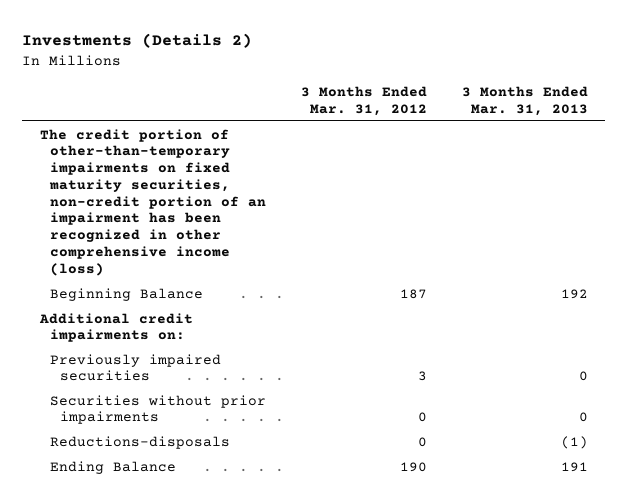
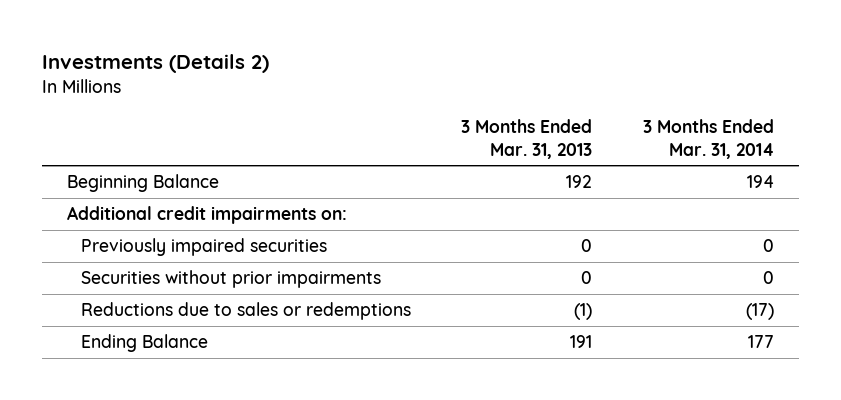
[300,85,427,116] 3 Months Ended Mar. 31, 2012 -> none
none -> [642,119,774,159] 3 Months Ended Mar. 31, 2014
[39,128,267,276] The credit portion of other-than-temporary impairments on fixed maturity securities, non-credit portion of an impairment has been recognized in other comprehensive income (loss) -> none
[50,435,231,449] Reductions-disposals -> [80,302,411,321] Reductions due to sales or redemptions

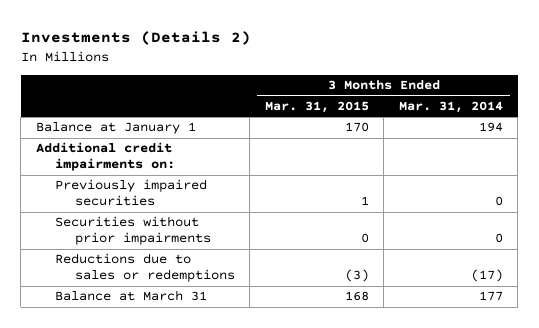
[461,119,593,159] 3 Months Ended Mar. 31, 2013 -> none
none -> [264,100,369,113] Mar. 31, 2015
[67,174,220,193] Beginning Balance -> [35,122,196,135] Balance at January 1
[80,334,208,353] Ending Balance -> [55,290,208,302] Balance at March 31

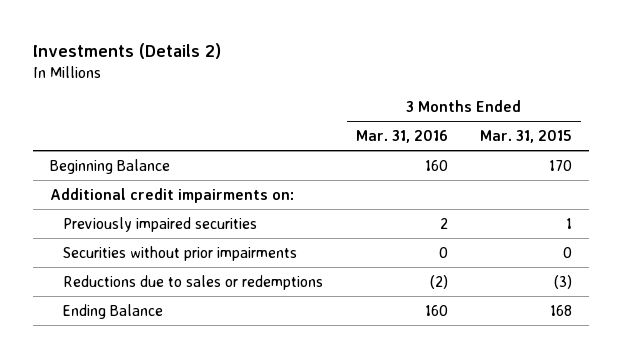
[398,100,503,113] Mar. 31, 2014 -> none
none -> [355,129,448,143] Mar. 31, 2016
[35,122,196,135] Balance at January 1 -> [49,158,170,174] Beginning Balance
[55,290,208,302] Balance at March 31 -> [62,303,163,319] Ending Balance

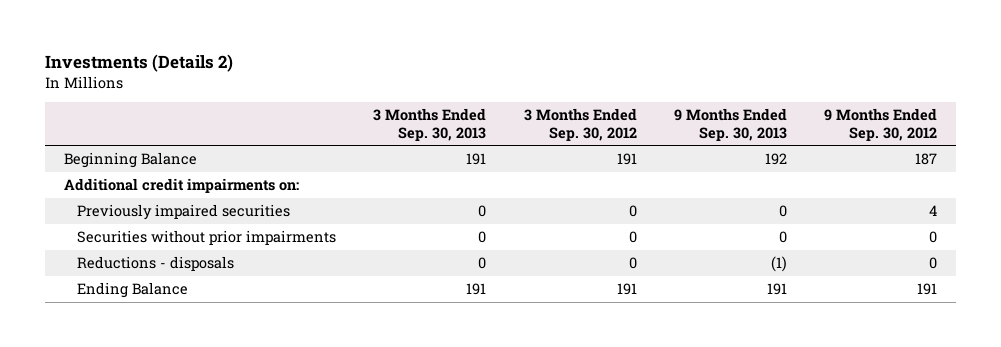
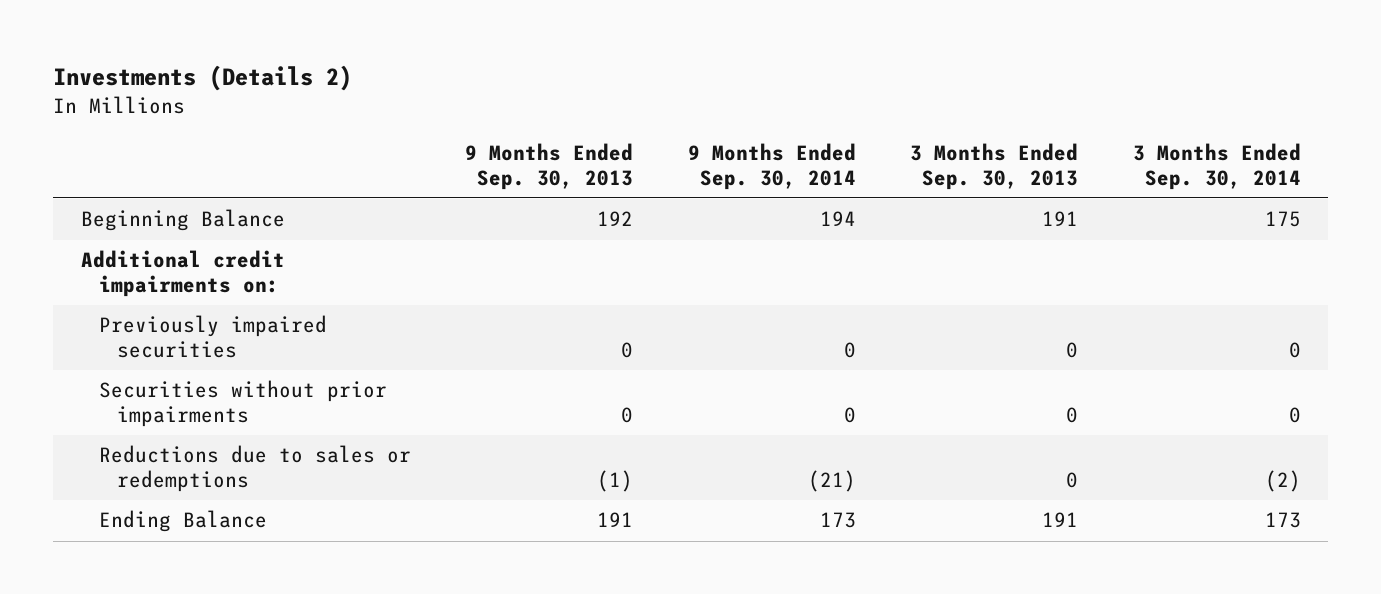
[523,108,637,141] 3 Months Ended Sep. 30, 2012 -> none
[824,108,938,141] 9 Months Ended Sep. 30, 2012 -> none
none -> [687,143,856,190] 9 Months Ended Sep. 30, 2014
none -> [1132,143,1301,190] 3 Months Ended Sep. 30, 2014
[77,256,235,272] Reductions - disposals -> [99,445,412,492] Reductions due to sales or redemptions

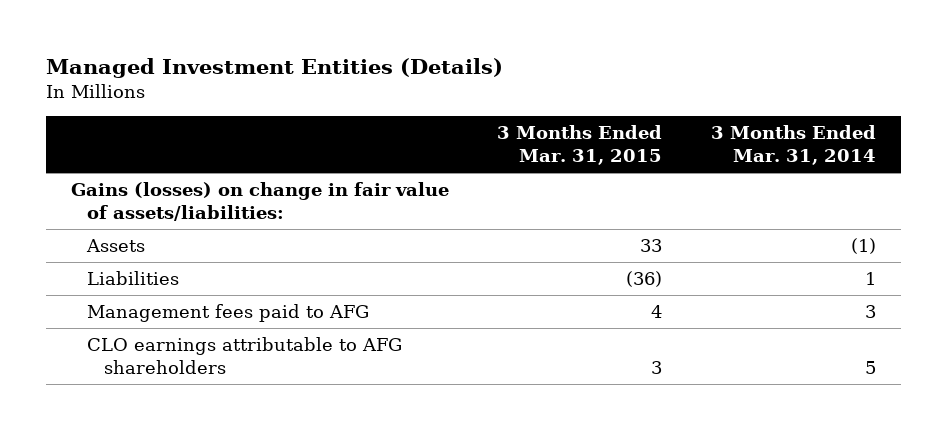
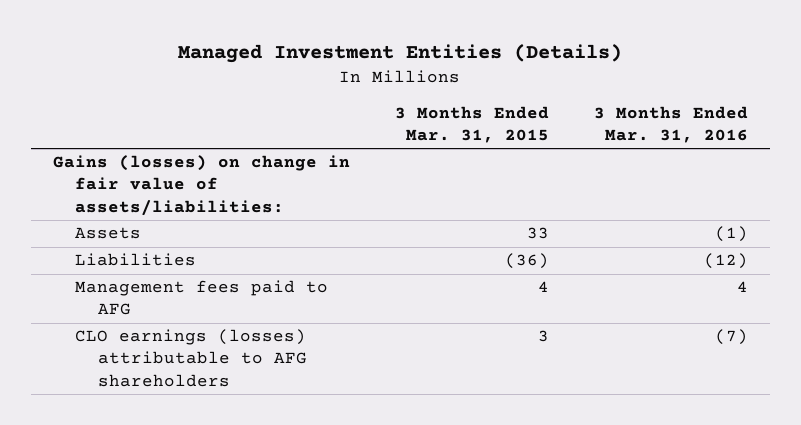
[711,125,877,166] 3 Months Ended Mar. 31, 2014 -> none
none -> [593,106,748,144] 3 Months Ended Mar. 31, 2016
[87,337,403,375] CLO earnings attributable to AFG shareholders -> [75,329,307,387] CLO earnings (losses) attributable to AFG shareholders

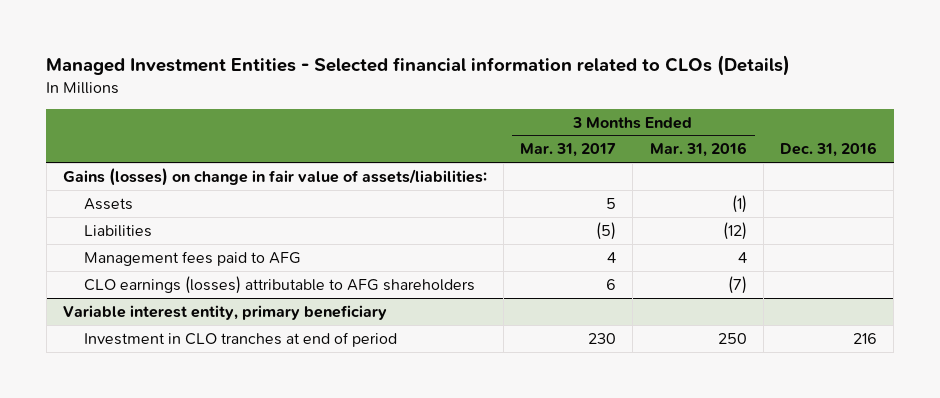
[178,44,623,64] Managed Investment Entities (Details) -> [46,55,791,77] Managed Investment Entities - Selected financial information related to CLOs (Details)
[394,106,549,144] 3 Months Ended Mar. 31, 2015 -> none
none -> [520,143,617,158] Mar. 31, 2017
none -> [780,142,878,158] Dec. 31, 2016
none -> [62,304,387,320] Variable interest entity, primary beneficiary
none -> [83,331,397,347] Investment in CLO tranches at end of period

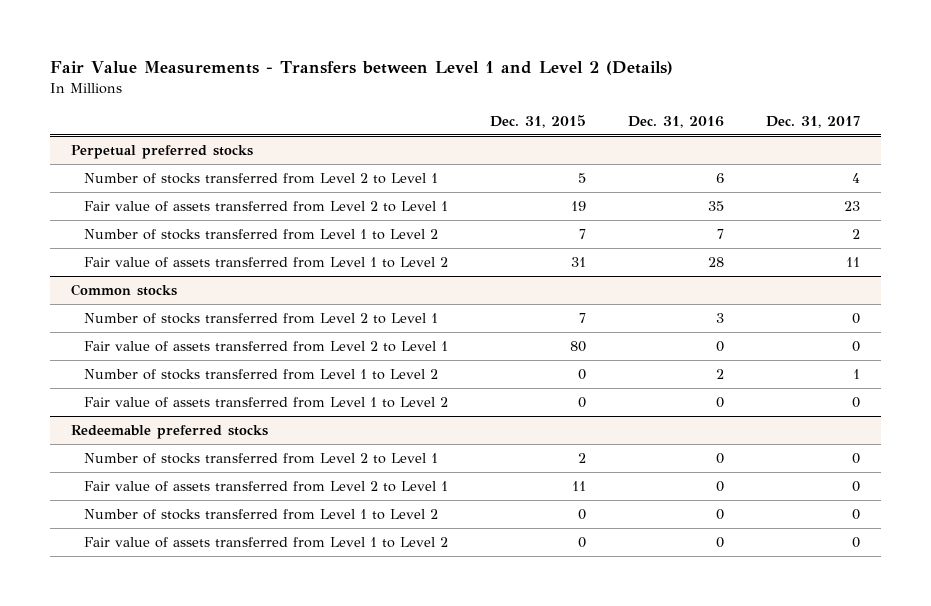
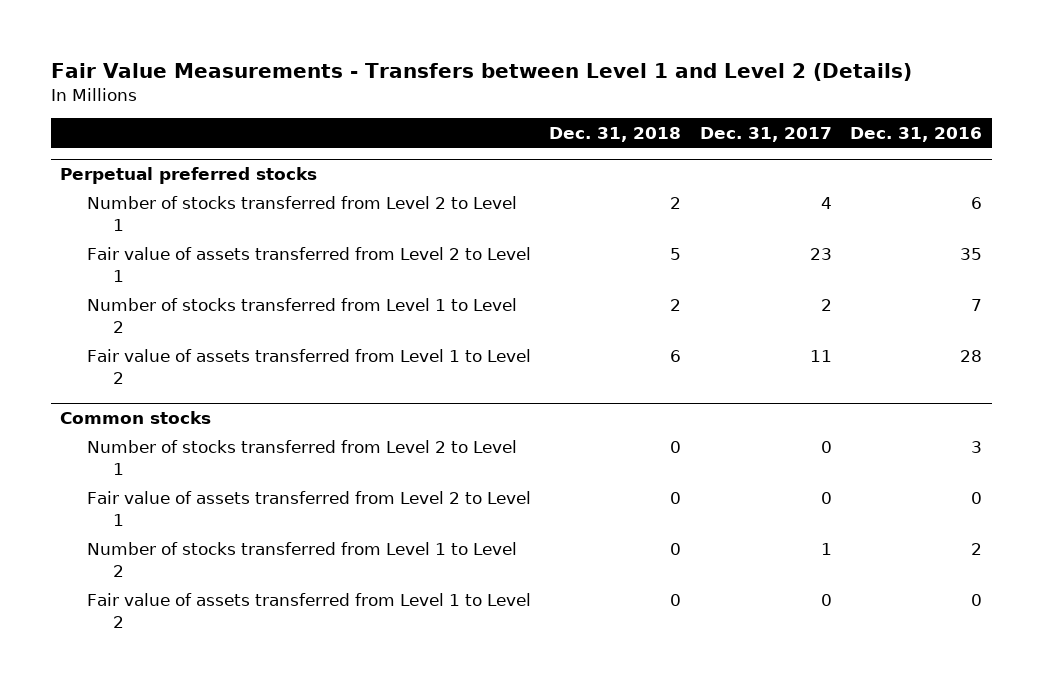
[489,114,586,128] Dec. 31, 2015 -> none
none -> [549,127,682,143] Dec. 31, 2018
[71,424,269,439] Redeemable preferred stocks -> none
[83,452,438,464] Number of stocks transferred from Level 2 to Level 1 -> none
[83,480,448,492] Fair value of assets transferred from Level 2 to Level 1 -> none
[83,508,438,520] Number of stocks transferred from Level 1 to Level 2 -> none
[83,536,448,548] Fair value of assets transferred from Level 1 to Level 2 -> none

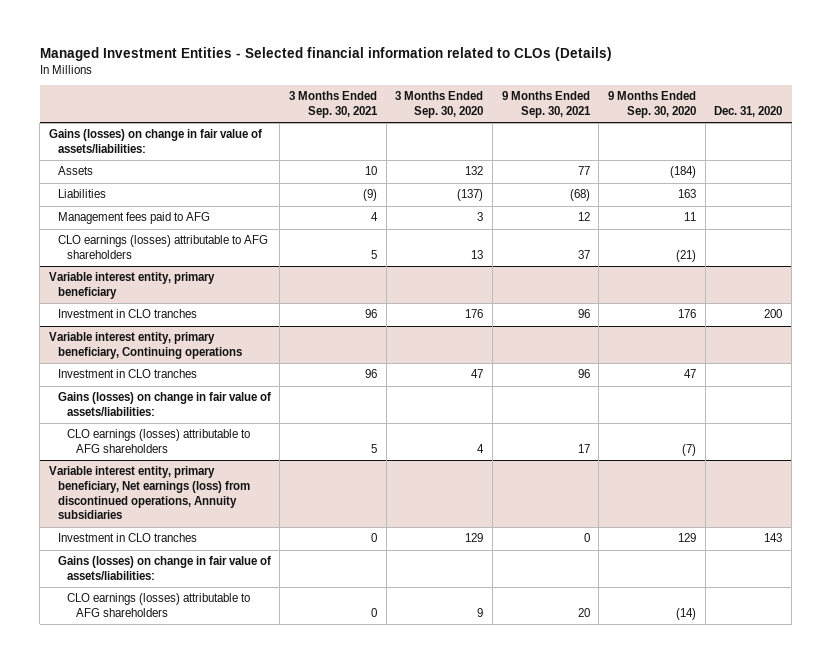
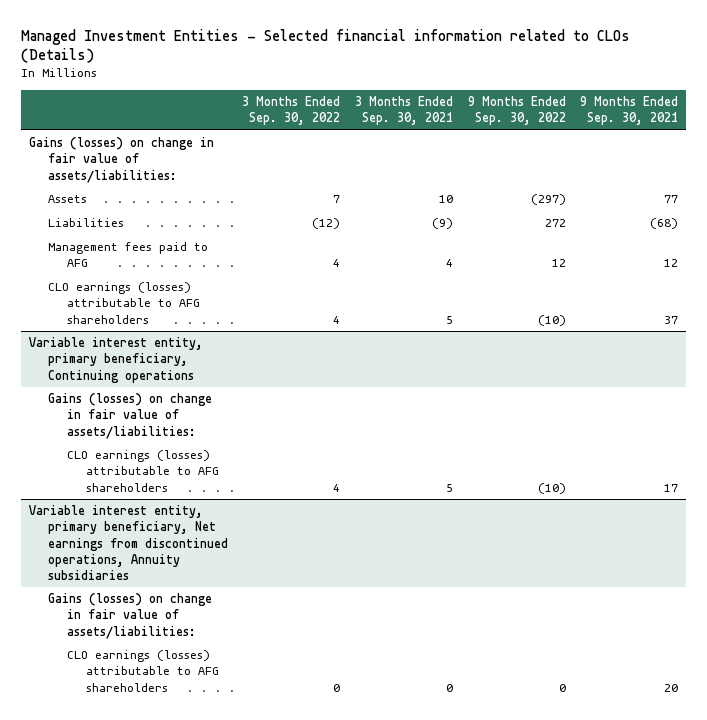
[395,91,484,119] 3 Months Ended Sep. 30, 2020 -> none
[608,91,697,119] 9 Months Ended Sep. 30, 2020 -> none
[714,106,783,118] Dec. 31, 2020 -> none
none -> [242,96,341,126] 3 Months Ended Sep. 30, 2022
none -> [467,96,566,126] 9 Months Ended Sep. 30, 2022
[48,272,215,299] Variable interest entity, primary beneficiary -> none
[57,309,197,319] Investment in CLO tranches -> none
[57,369,197,379] Investment in CLO tranches -> none
[57,533,197,543] Investment in CLO tranches -> none
[48,466,250,520] Variable interest entity, primary beneficiary, Net earnings (loss) from discontinued operations, Annuity subsidiaries -> [28,505,228,580] Variable interest entity, primary beneficiary, Net earnings from discontinued operations, Annuity subsidiaries

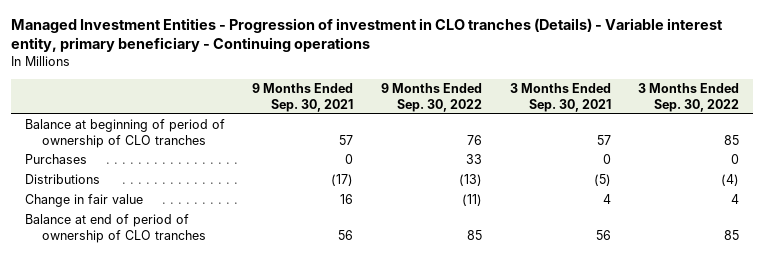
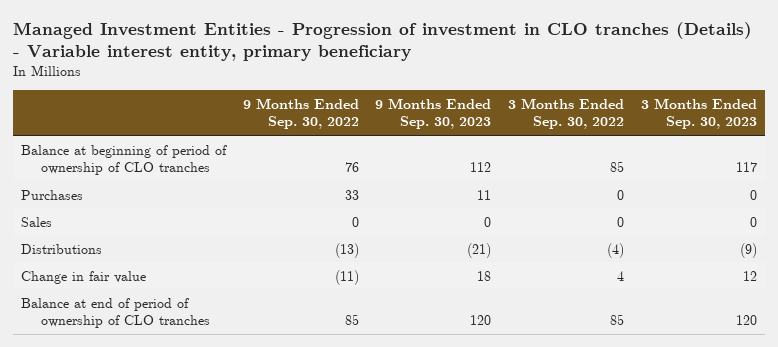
[10,18,723,53] Managed Investment Entities - Progression of investment in CLO tranches (Details) - Variable interest entity, primary beneficiary - Continuing operations -> [12,21,752,61] Managed Investment Entities - Progression of investment in CLO tranches (Details) - Variable interest entity, primary beneficiary
[252,82,354,112] 9 Months Ended Sep. 30, 2021 -> none
[509,82,611,112] 3 Months Ended Sep. 30, 2021 -> none
none -> [375,97,492,130] 9 Months Ended Sep. 30, 2023
none -> [640,97,757,130] 3 Months Ended Sep. 30, 2023
none -> [21,216,53,227] Sales

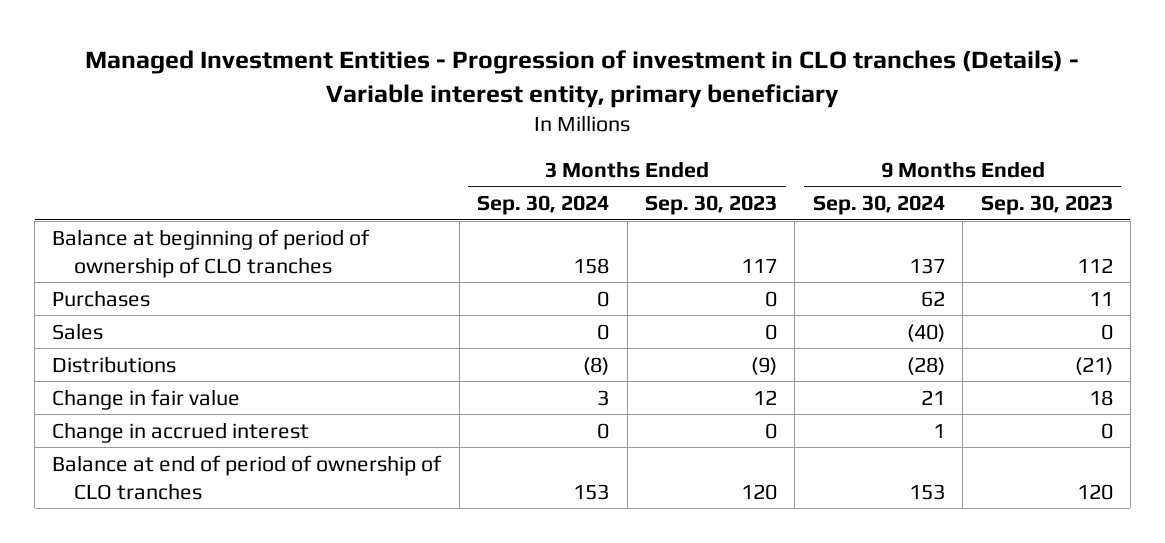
[242,97,359,130] 9 Months Ended Sep. 30, 2022 -> none
[508,97,625,130] 3 Months Ended Sep. 30, 2022 -> none
none -> [477,195,610,216] Sep. 30, 2024
none -> [812,195,945,216] Sep. 30, 2024
none -> [52,421,310,443] Change in accrued interest

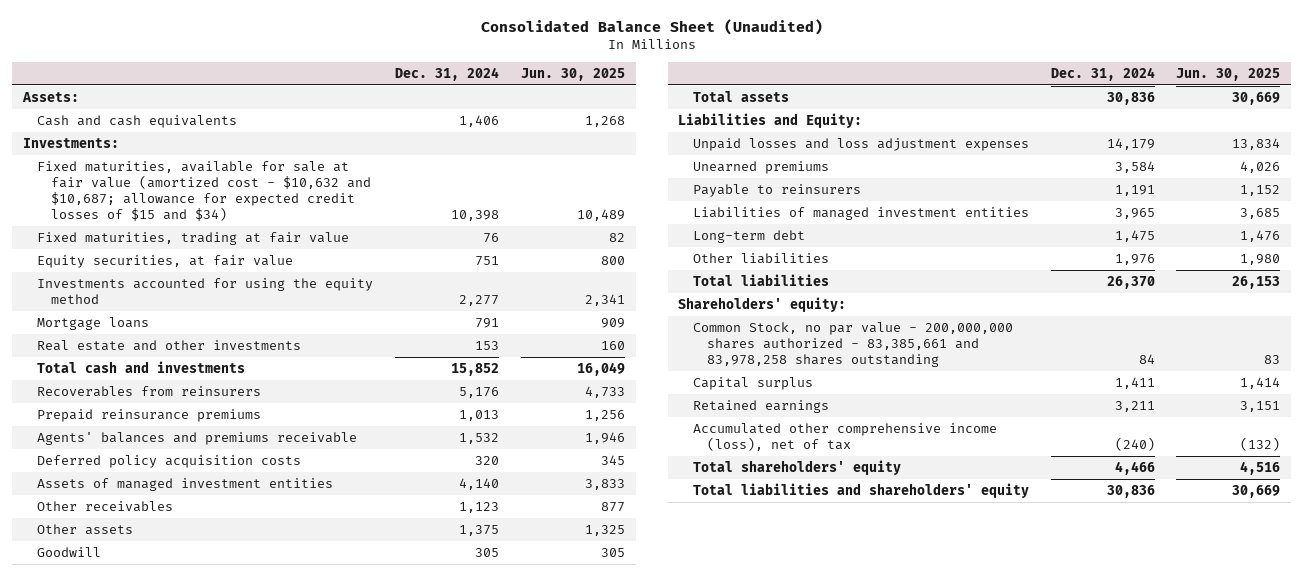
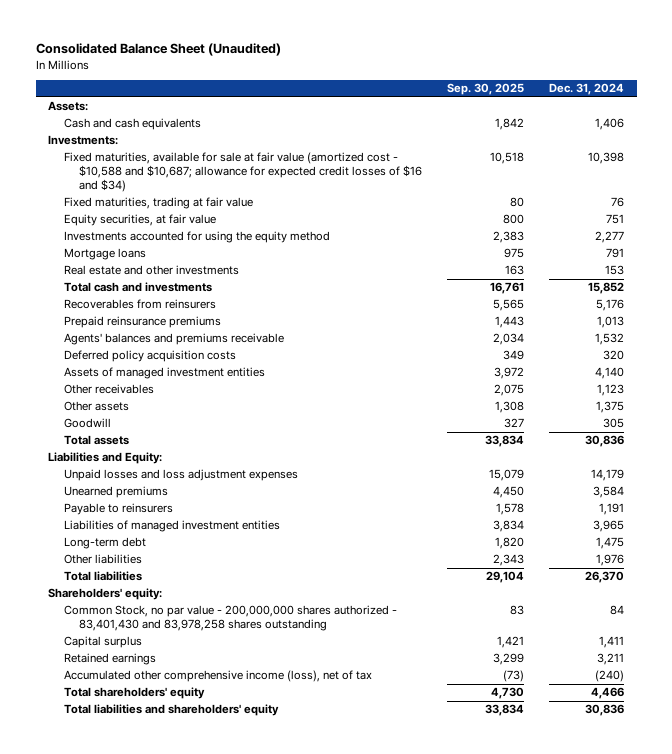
[520,67,625,81] Jun. 30, 2025 -> none
none -> [446,83,524,96] Sep. 30, 2025
[37,160,372,221] Fixed maturities, available for sale at fair value (amortized cost - $10,632 and $10,687; allowance for expected credit losses of $15 and $34) -> [63,152,422,193] Fixed maturities, available for sale at fair value (amortized cost - $10,588 and $10,687; allowance for expected credit losses of $16 and $34)
[692,321,1013,367] Common Stock, no par value - 200,000,000 shares authorized - 83,385,661 and 83,978,258 shares outstanding -> [63,605,397,632] Common Stock, no par value - 200,000,000 shares authorized - 83,401,430 and 83,978,258 shares outstanding

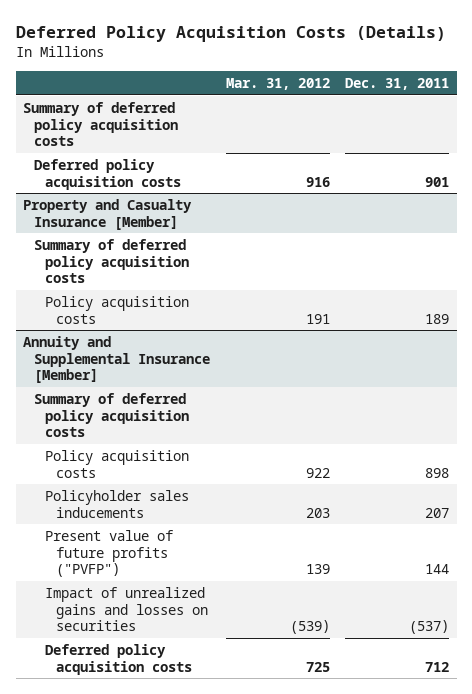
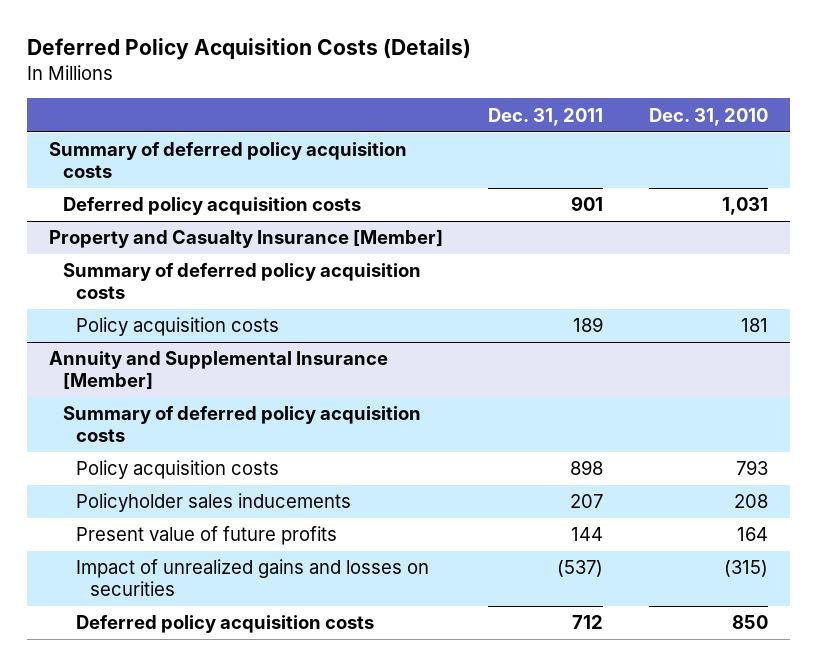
[225,78,330,91] Mar. 31, 2012 -> none
none -> [648,107,768,126] Dec. 31, 2010
[44,529,173,578] Present value of future profits ("PVFP") -> [76,526,338,546] Present value of future profits

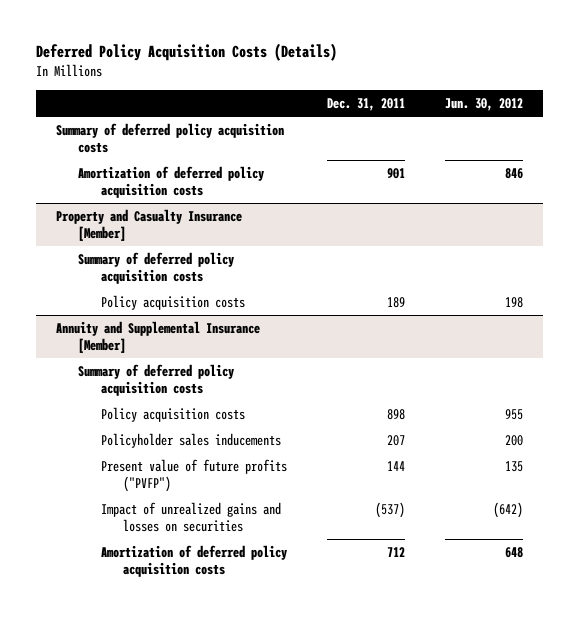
[648,107,768,126] Dec. 31, 2010 -> none
none -> [445,98,524,112] Jun. 30, 2012
[62,197,361,216] Deferred policy acquisition costs -> [78,165,265,199] Amortization of deferred policy acquisition costs
[76,526,338,546] Present value of future profits -> [100,458,287,493] Present value of future profits ("PVFP")
[76,615,375,634] Deferred policy acquisition costs -> [100,544,287,578] Amortization of deferred policy acquisition costs

